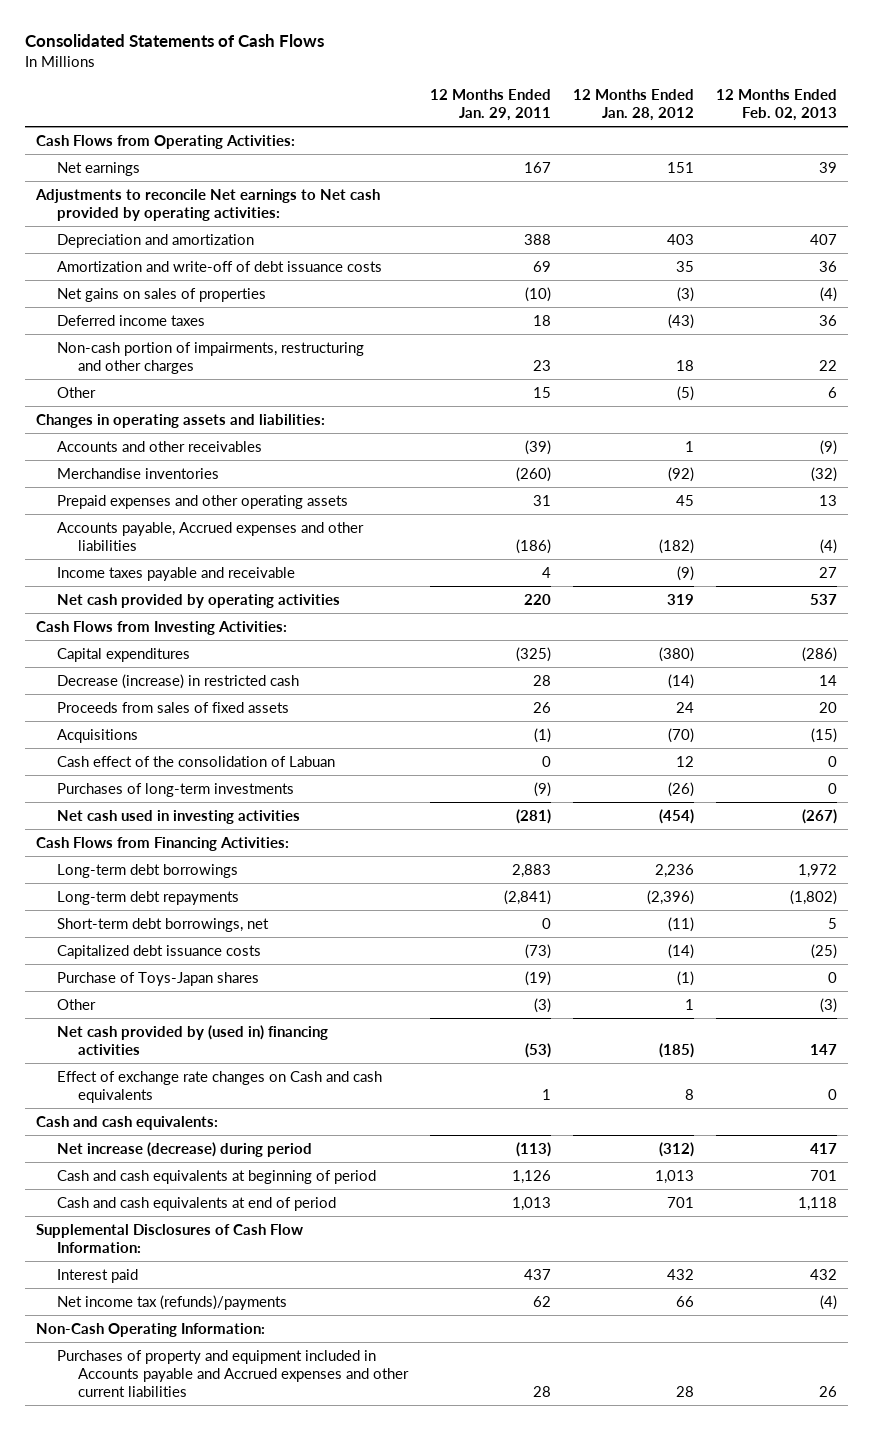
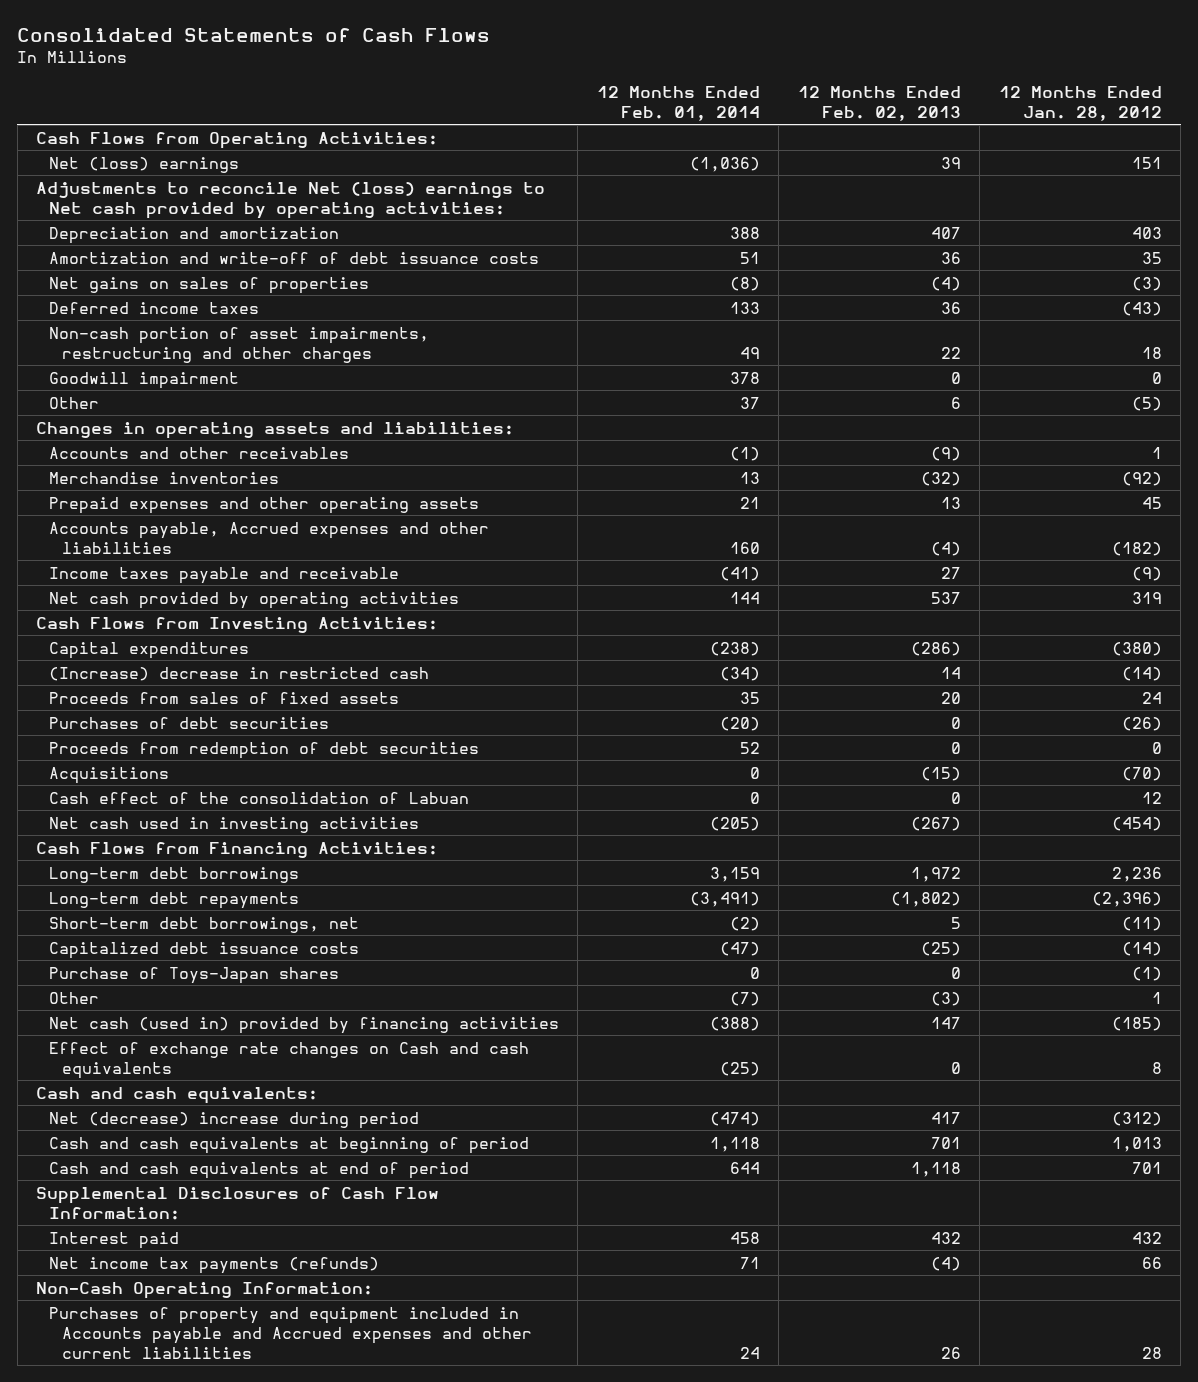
[430,89,552,121] 12 Months Ended Jan. 29, 2011 -> none
none -> [596,85,760,121] 12 Months Ended Feb. 01, 2014
[56,161,140,176] Net earnings -> [48,156,239,173] Net (loss) earnings
[34,188,380,221] Adjustments to reconcile Net earnings to Net cash provided by operating activities: -> [36,181,546,219] Adjustments to reconcile Net (loss) earnings to Net cash provided by operating activities:
[56,341,364,374] Non-cash portion of impairments, restructuring and other charges -> [48,326,429,363] Non-cash portion of asset impairments, restructuring and other charges
none -> [48,371,239,389] Goodwill impairment
[56,673,299,689] Decrease (increase) in restricted cash -> [48,666,429,681] (Increase) decrease in restricted cash
none -> [48,716,329,729] Purchases of debt securities
none -> [48,741,479,759] Proceeds from redemption of debt securities
[56,782,294,797] Purchases of long-term investments -> none
[56,1024,328,1055] Net cash provided by (used in) financing activities -> [48,1016,559,1034] Net cash (used in) provided by financing activities
[56,1141,312,1157] Net increase (decrease) during period -> [48,1111,419,1129] Net (decrease) increase during period
[56,1294,287,1310] Net income tax (refunds)/payments -> [48,1256,379,1274] Net income tax payments (refunds)

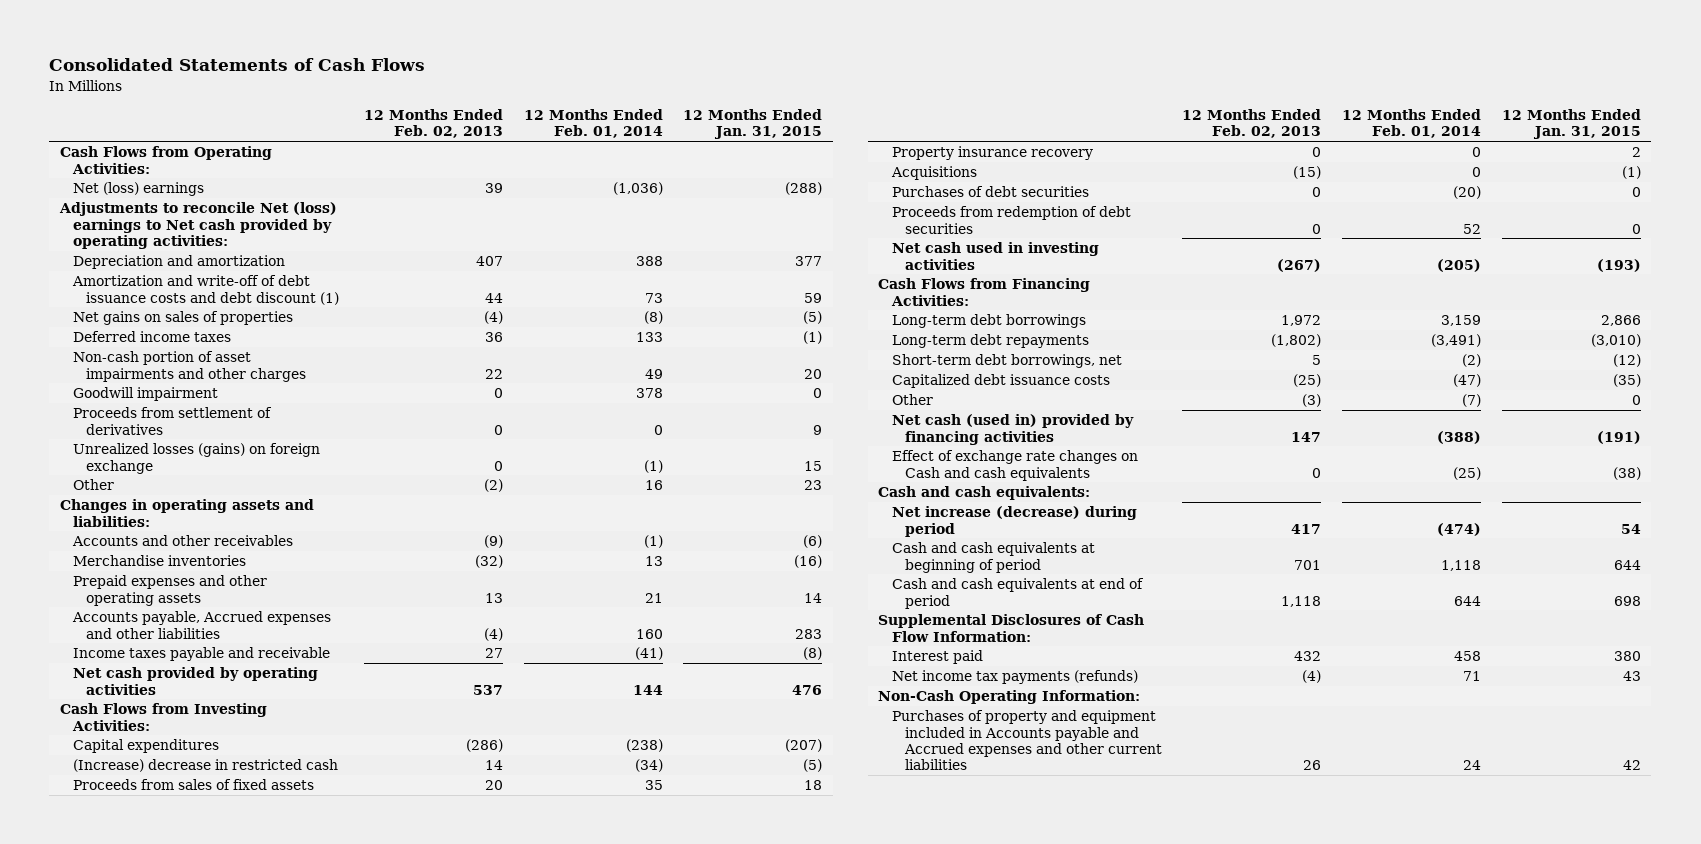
[998,85,1162,121] 12 Months Ended Jan. 28, 2012 -> none
none -> [683,108,823,140] 12 Months Ended Jan. 31, 2015
[48,251,539,264] Amortization and write-off of debt issuance costs -> [71,275,340,305] Amortization and write-off of debt issuance costs and debt discount (1)
[739,251,760,264] 51 -> [644,292,663,303] 73
[940,251,961,264] 36 -> [484,292,503,303] 44
[48,326,429,363] Non-cash portion of asset impairments, restructuring and other charges -> [72,351,307,382] Non-cash portion of asset impairments and other charges
none -> [72,407,272,435] Proceeds from settlement of derivatives
none -> [72,443,320,474] Unrealized losses (gains) on foreign exchange
[739,396,760,409] 37 -> [644,480,663,491] 16
[950,396,961,409] 6 -> [483,479,503,493] (2)
none -> [891,146,1093,161] Property insurance recovery
[48,766,169,784] Acquisitions -> [890,166,977,181] Acquisitions
[48,791,469,804] Cash effect of the consolidation of Labuan -> none
[48,966,339,984] Purchase of Toys-Japan shares -> none
[48,1111,419,1129] Net (decrease) increase during period -> [891,506,1137,537] Net increase (decrease) during period

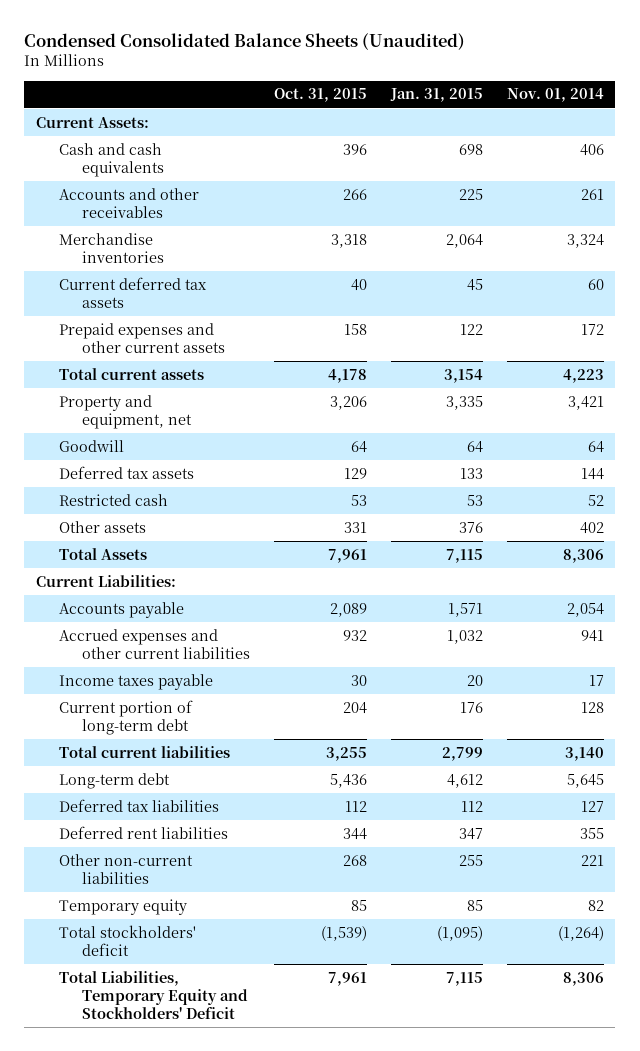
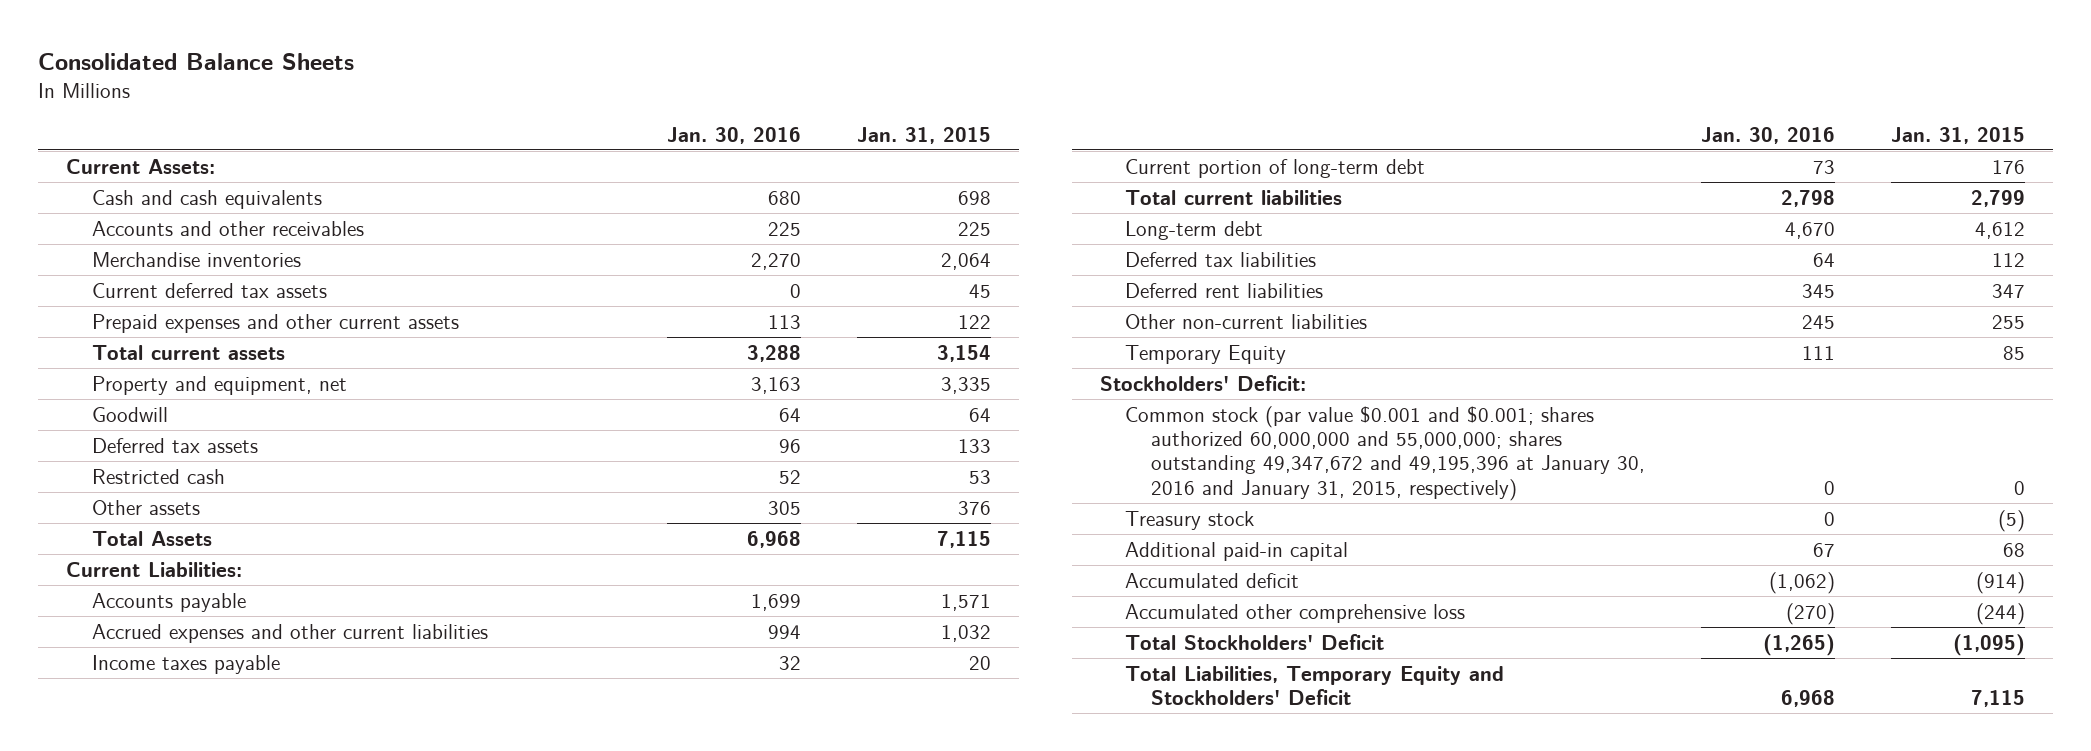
[24,32,466,50] Condensed Consolidated Balance Sheets (Unaudited) -> [37,53,354,71] Consolidated Balance Sheets
[273,88,367,103] Oct. 31, 2015 -> none
[506,88,604,103] Nov. 01, 2014 -> none
none -> [667,126,802,144] Jan. 30, 2016
[59,898,188,915] Temporary equity -> [1125,344,1287,364] Temporary Equity
none -> [1099,374,1306,391] Stockholders' Deficit:
none -> [1125,405,1646,501] Common stock (par value $0.001 and $0.001; shares authorized 60,000,000 and 55,000,000; shares outstanding 49,347,672 and 49,195,396 at January 30, 2016 and January 31, 2015, respectively)
none -> [1125,510,1255,530] Treasury stock
none -> [1125,541,1349,561] Additional paid-in capital
none -> [1125,572,1300,588] Accumulated deficit
none -> [1125,603,1466,623] Accumulated other comprehensive loss
[59,924,197,956] Total stockholders' deficit -> [1125,633,1385,650] Total Stockholders' Deficit

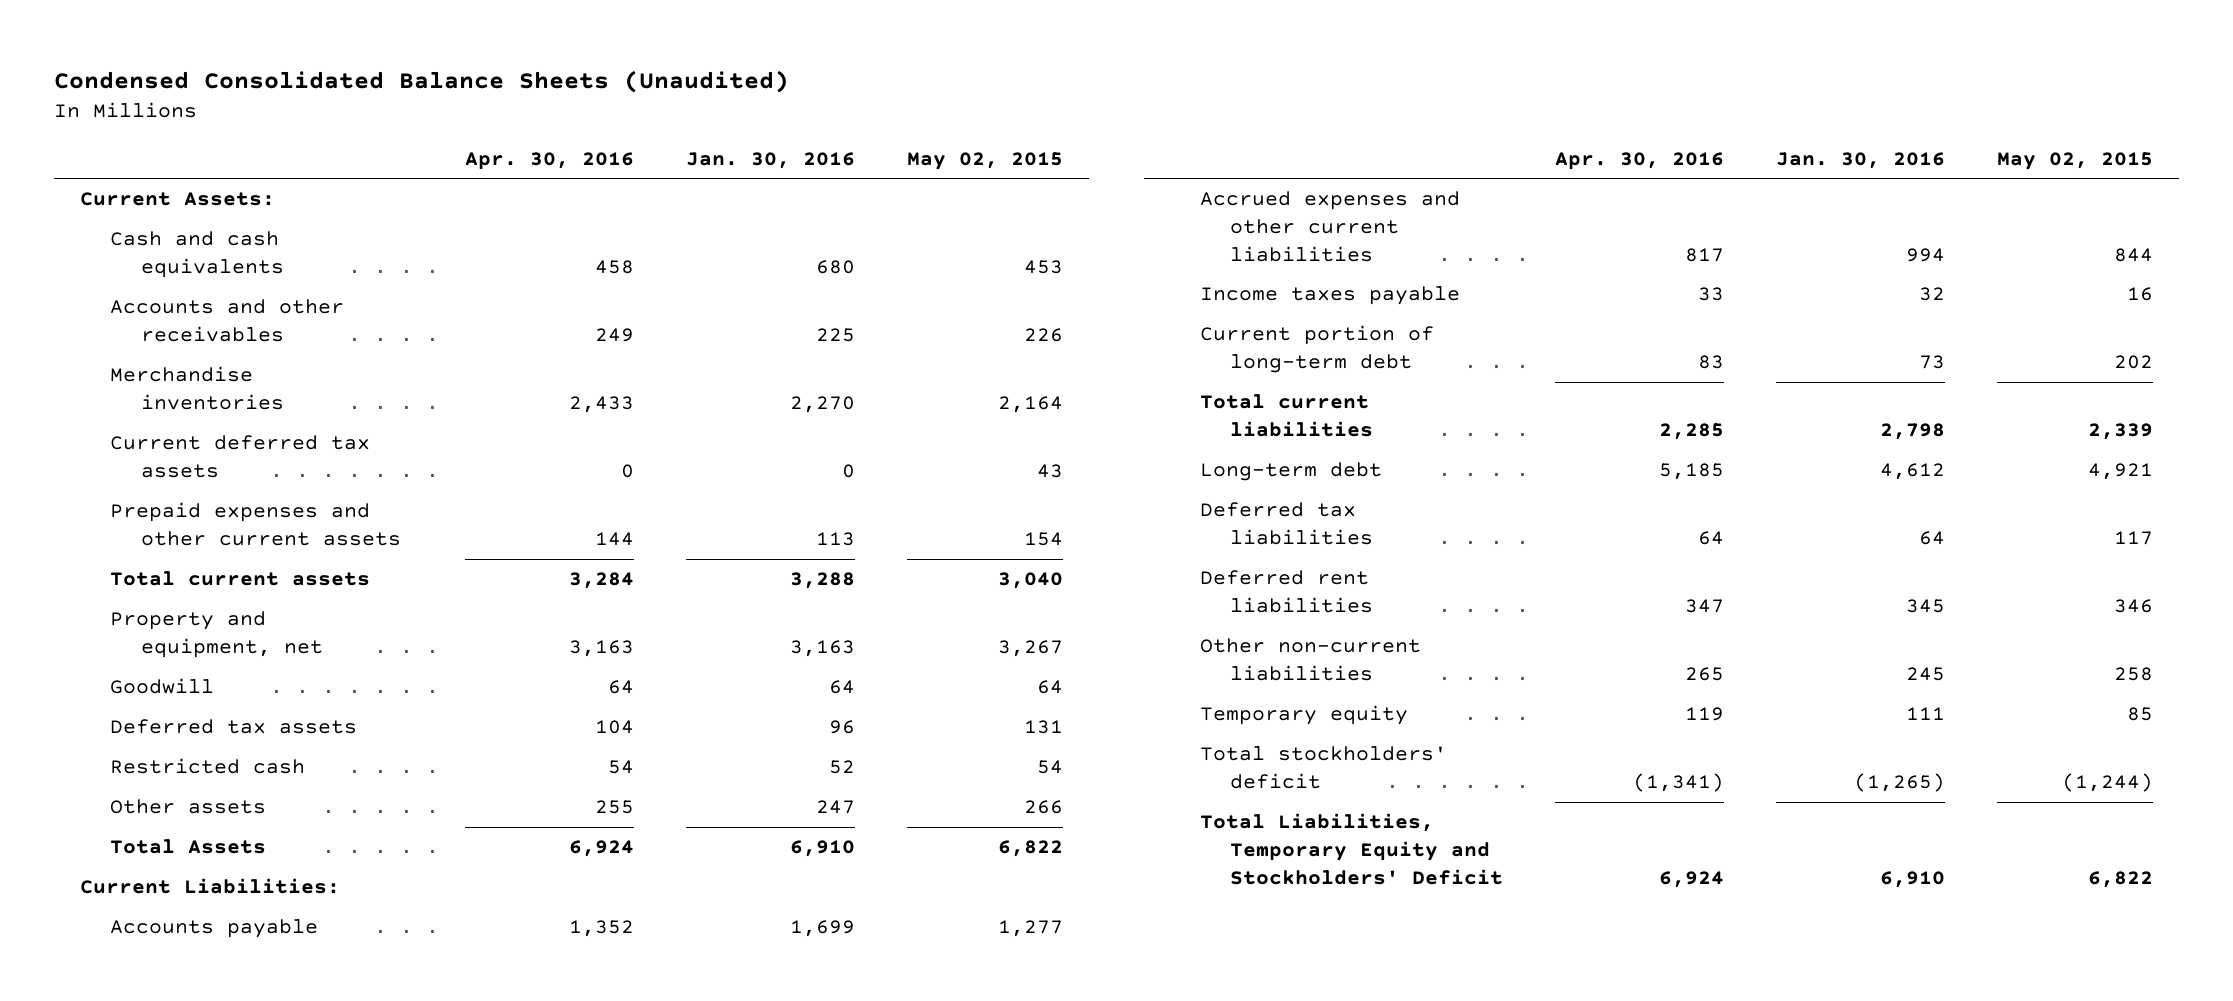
[37,53,354,71] Consolidated Balance Sheets -> [53,69,789,93] Condensed Consolidated Balance Sheets (Unaudited)
[857,126,992,144] Jan. 31, 2015 -> none
none -> [465,151,635,170] Apr. 30, 2016
none -> [907,151,1064,170] May 02, 2015
[768,500,802,515] 305 -> [816,800,856,815] 247
[747,530,802,548] 6,968 -> [790,840,856,858] 6,910
[1785,221,1836,239] 4,670 -> [1880,463,1946,481] 4,612
[1099,374,1306,391] Stockholders' Deficit: -> none
[1125,405,1646,501] Common stock (par value $0.001 and $0.001; shares authorized 60,000,000 and 55,000,000; shares outstanding 49,347,672 and 49,195,396 at January 30, 2016 and January 31, 2015, respectively) -> none
[1125,510,1255,530] Treasury stock -> none
[1125,541,1349,561] Additional paid-in capital -> none
[1125,572,1300,588] Accumulated deficit -> none
[1125,603,1466,623] Accumulated other comprehensive loss -> none
[1125,344,1287,364] Temporary Equity -> [1199,705,1408,726] Temporary equity
[1125,633,1385,650] Total Stockholders' Deficit -> [1199,746,1447,790] Total stockholders' deficit
[1781,689,1836,707] 6,968 -> [1880,870,1946,888] 6,910

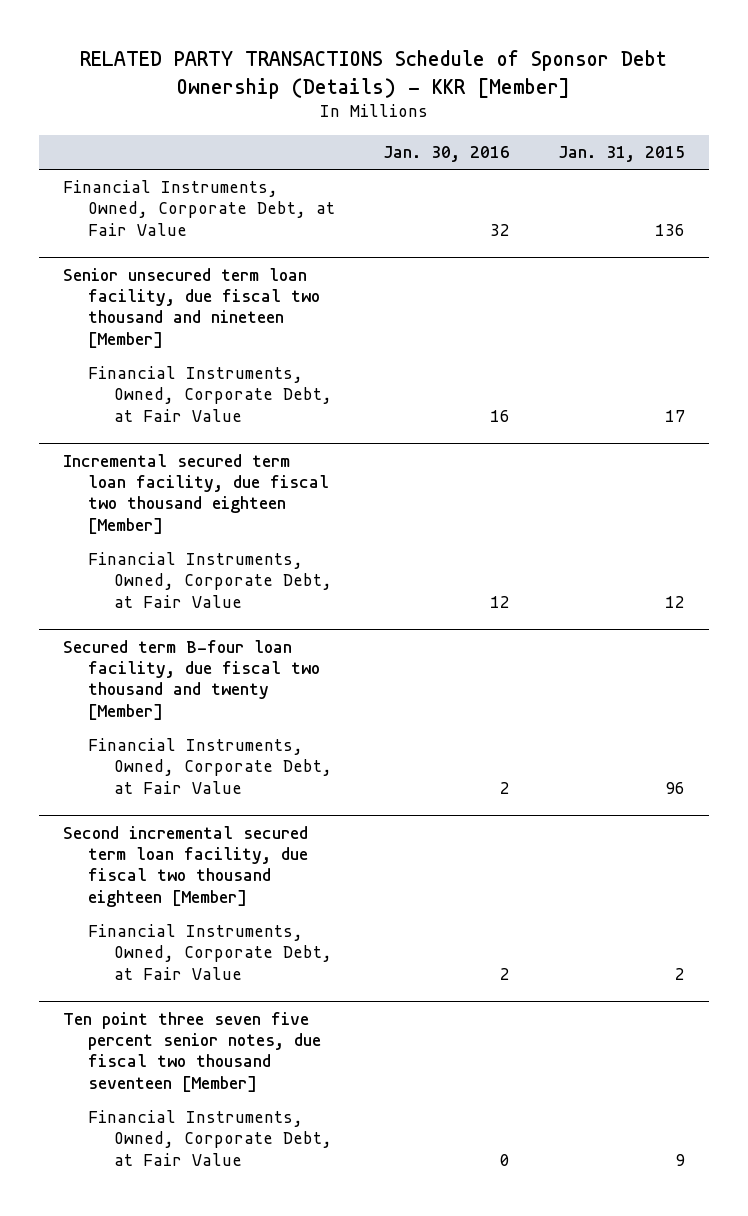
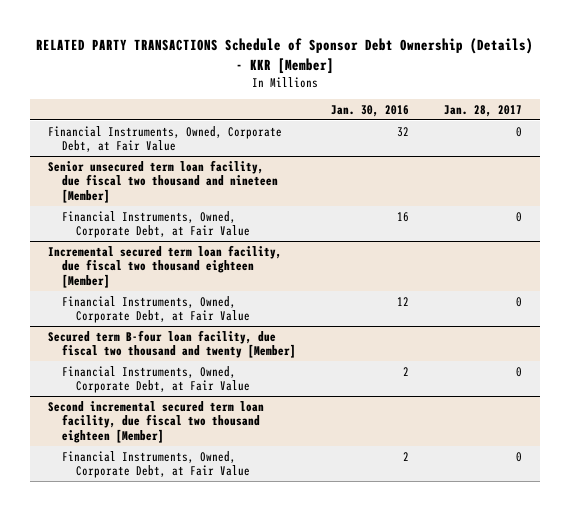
[557,146,685,163] Jan. 31, 2015 -> none
none -> [444,104,523,117] Jan. 28, 2017
[62,1011,322,1092] Ten point three seven five percent senior notes, due fiscal two thousand seventeen [Member] -> none
[88,1110,332,1166] Financial Instruments, Owned, Corporate Debt, at Fair Value -> none

